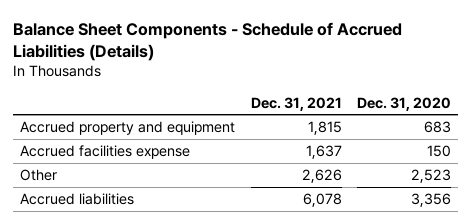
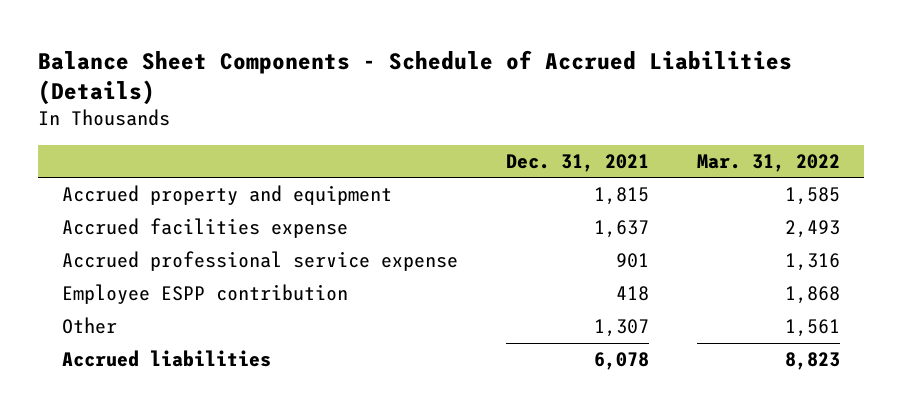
[356,96,451,111] Dec. 31, 2020 -> none
none -> [696,154,840,173] Mar. 31, 2022
none -> [62,251,459,272] Accrued professional service expense
none -> [62,284,349,305] Employee ESPP contribution
[301,169,342,184] 2,626 -> [593,319,649,338] 1,307

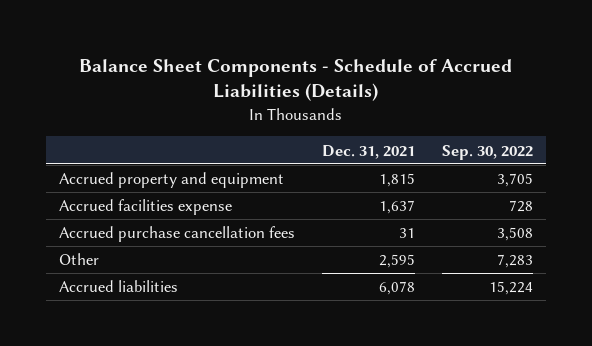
[696,154,840,173] Mar. 31, 2022 -> none
none -> [441,144,533,160] Sep. 30, 2022
[62,251,459,272] Accrued professional service expense -> none
[62,284,349,305] Employee ESPP contribution -> none
none -> [59,226,296,243] Accrued purchase cancellation fees
[593,319,649,338] 1,307 -> [379,254,416,269] 2,595

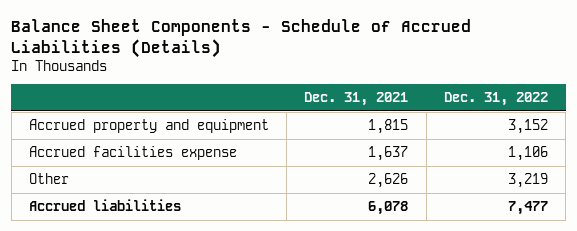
[441,144,533,160] Sep. 30, 2022 -> none
none -> [444,91,549,106] Dec. 31, 2022
[59,226,296,243] Accrued purchase cancellation fees -> none
[379,254,416,269] 2,595 -> [368,172,409,188] 2,626

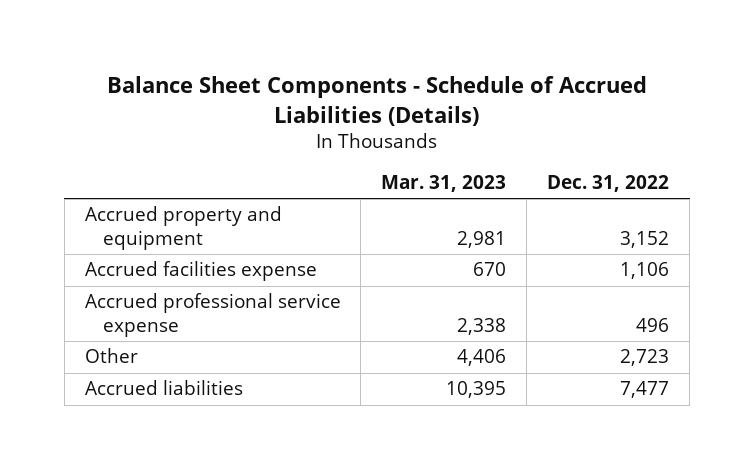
[304,91,409,106] Dec. 31, 2021 -> none
none -> [381,175,507,193] Mar. 31, 2023
none -> [84,293,341,338] Accrued professional service expense
[508,172,549,188] 3,219 -> [620,349,670,367] 2,723

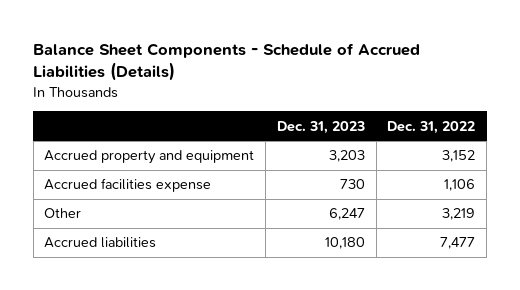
[381,175,507,193] Mar. 31, 2023 -> none
none -> [276,120,365,134] Dec. 31, 2023
[84,293,341,338] Accrued professional service expense -> none
[620,349,670,367] 2,723 -> [442,208,476,221] 3,219

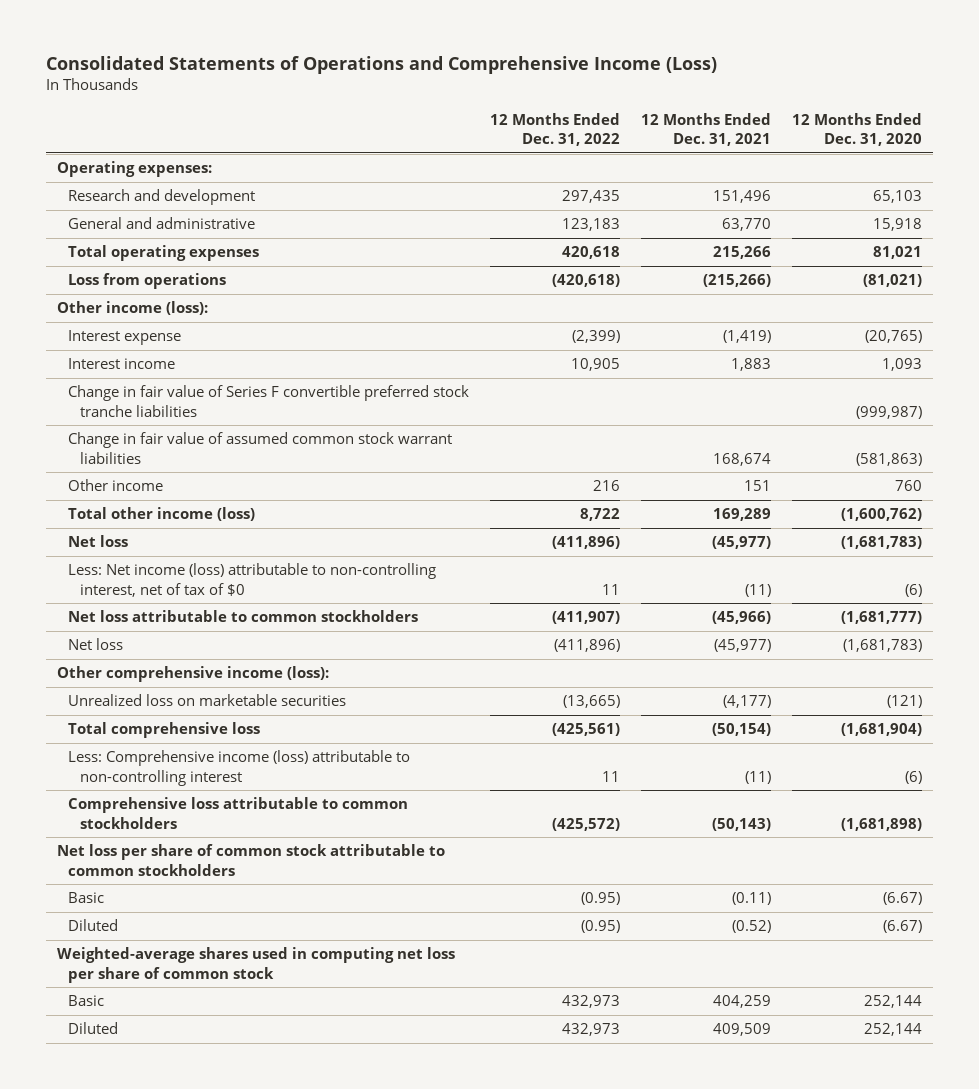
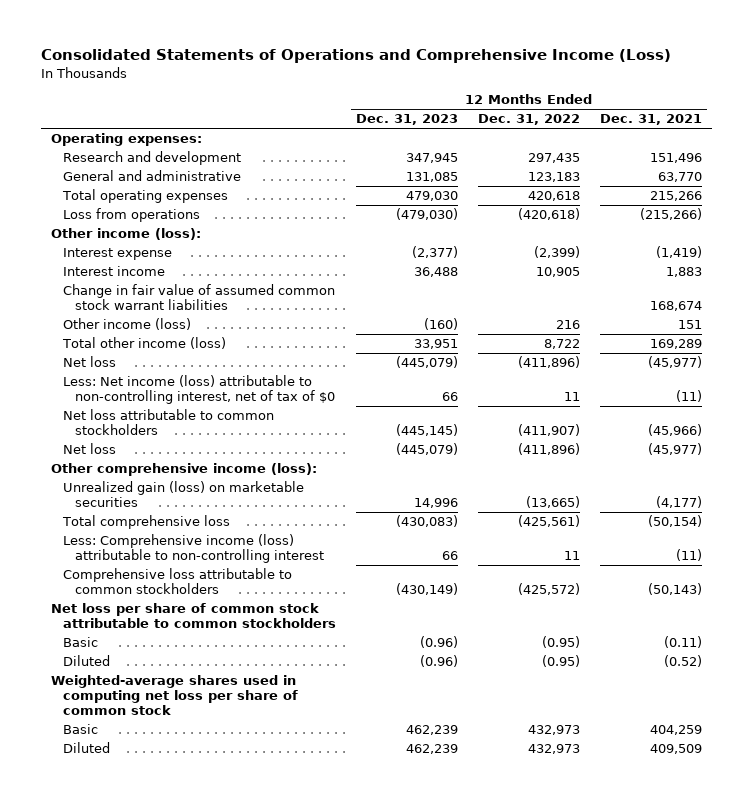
[792,112,923,147] 12 Months Ended Dec. 31, 2020 -> none
none -> [356,114,459,126] Dec. 31, 2023
[68,385,470,417] Change in fair value of Series F convertible preferred stock tranche liabilities -> none
[68,479,164,492] Other income -> [63,318,192,331] Other income (loss)
[68,694,347,707] Unrealized loss on marketable securities -> [63,481,305,507] Unrealized gain (loss) on marketable securities

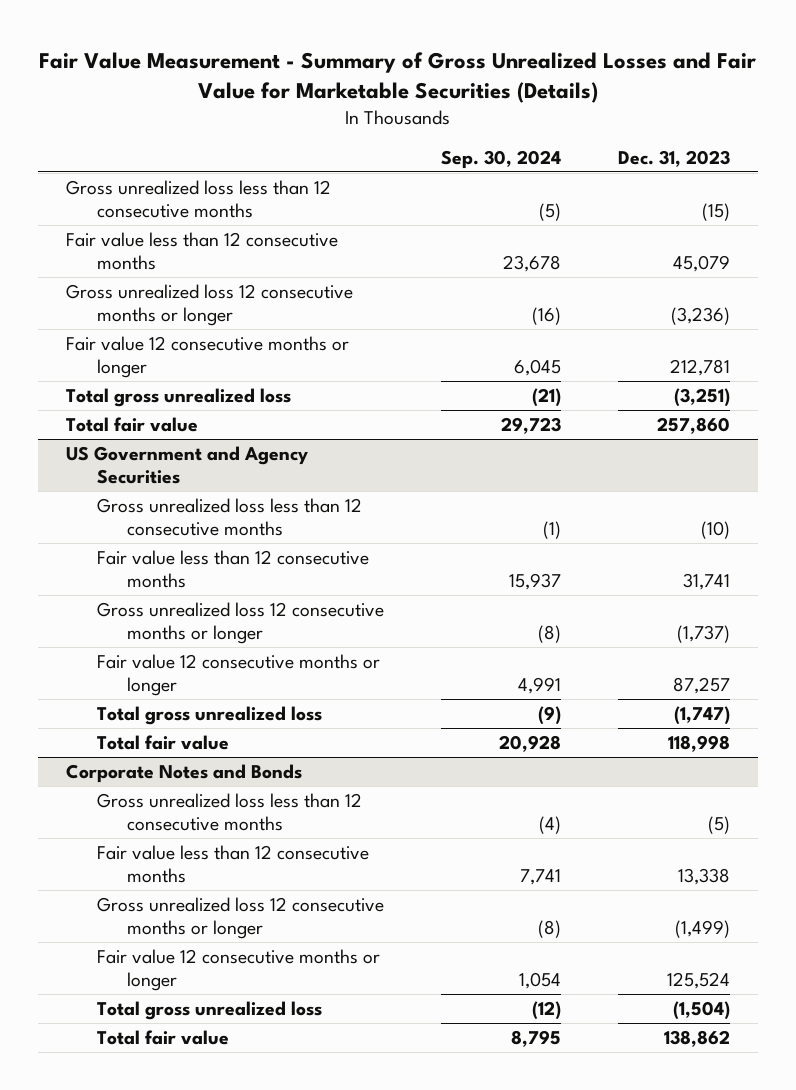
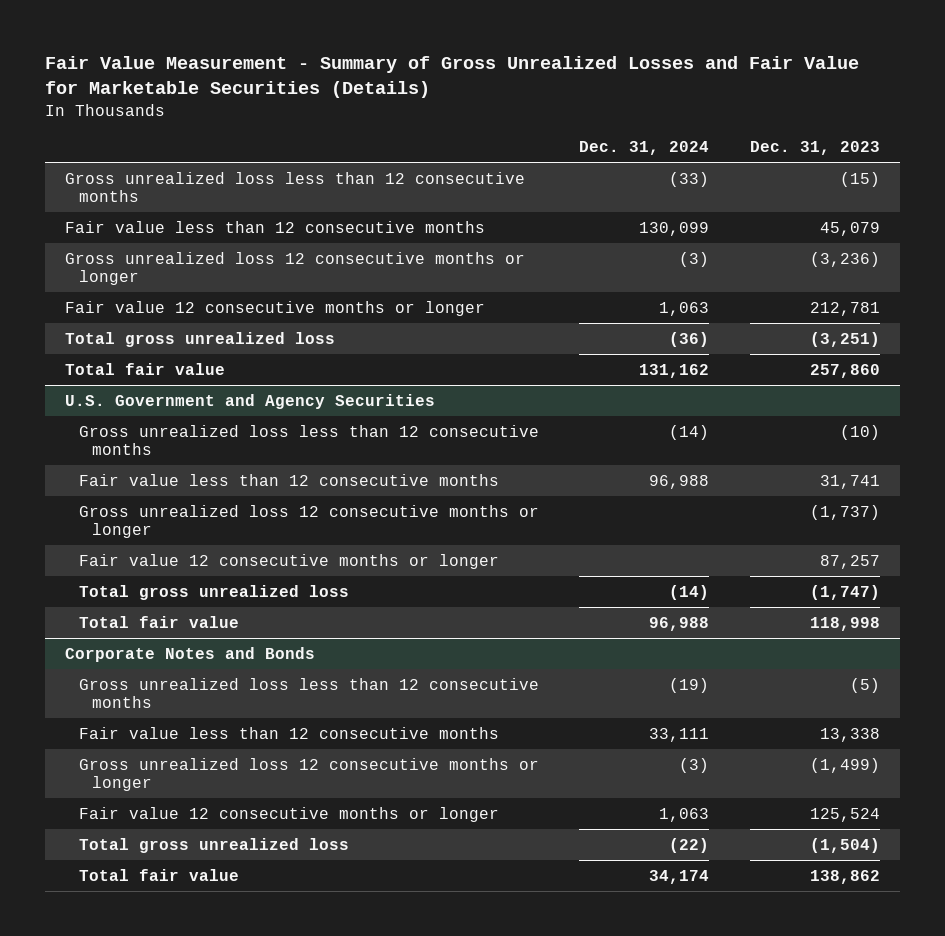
[440,149,561,169] Sep. 30, 2024 -> none
none -> [579,141,710,156] Dec. 31, 2024
[66,445,309,484] US Government and Agency Securities -> [65,393,436,409] U.S. Government and Agency Securities

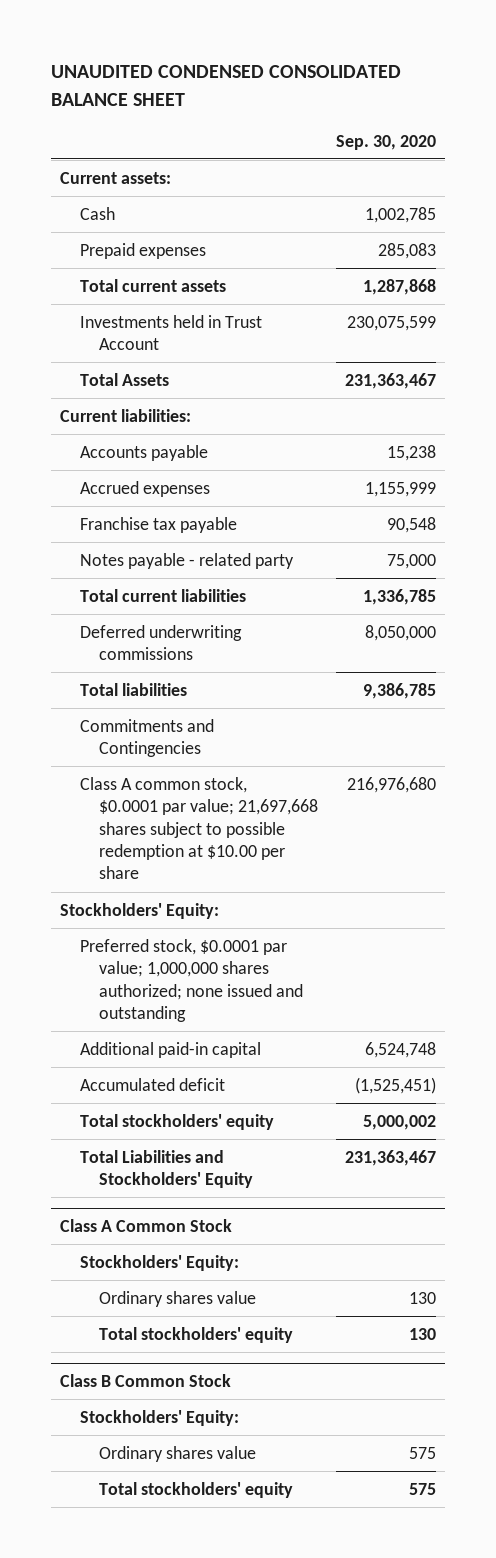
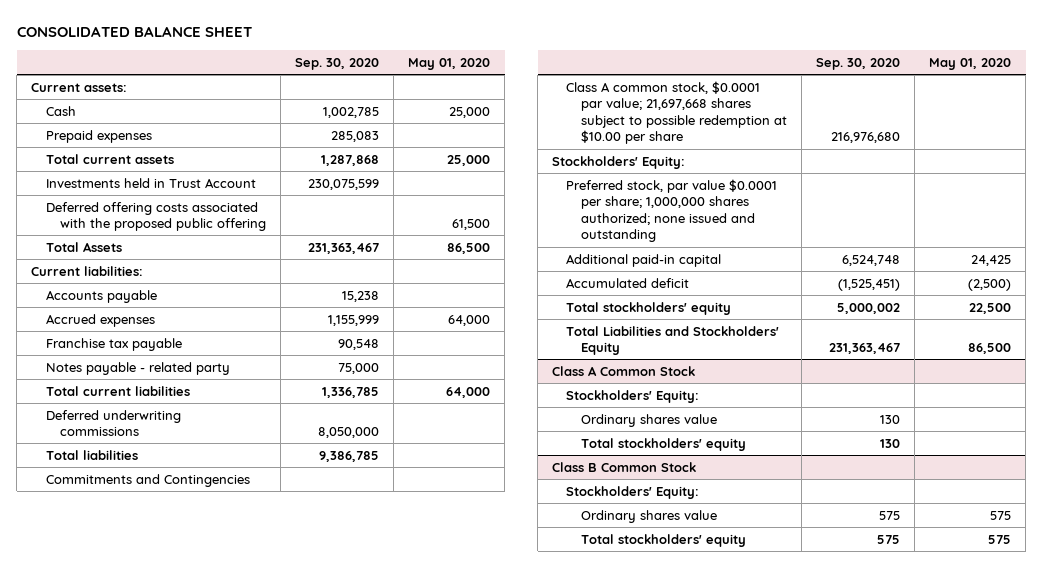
[51,65,402,106] UNAUDITED CONDENSED CONSOLIDATED BALANCE SHEET -> [16,26,252,38] CONSOLIDATED BALANCE SHEET
none -> [408,57,491,70] May 01, 2020
none -> [45,201,266,232] Deferred offering costs associated with the proposed public offering
[79,938,303,1023] Preferred stock, $0.0001 par value; 1,000,000 shares authorized; none issued and outstanding -> [566,178,778,243] Preferred stock, par value $0.0001 per share; 1,000,000 shares authorized; none issued and outstanding

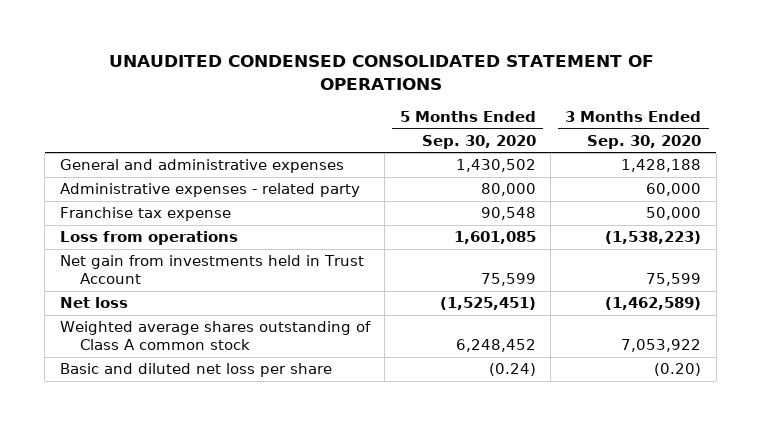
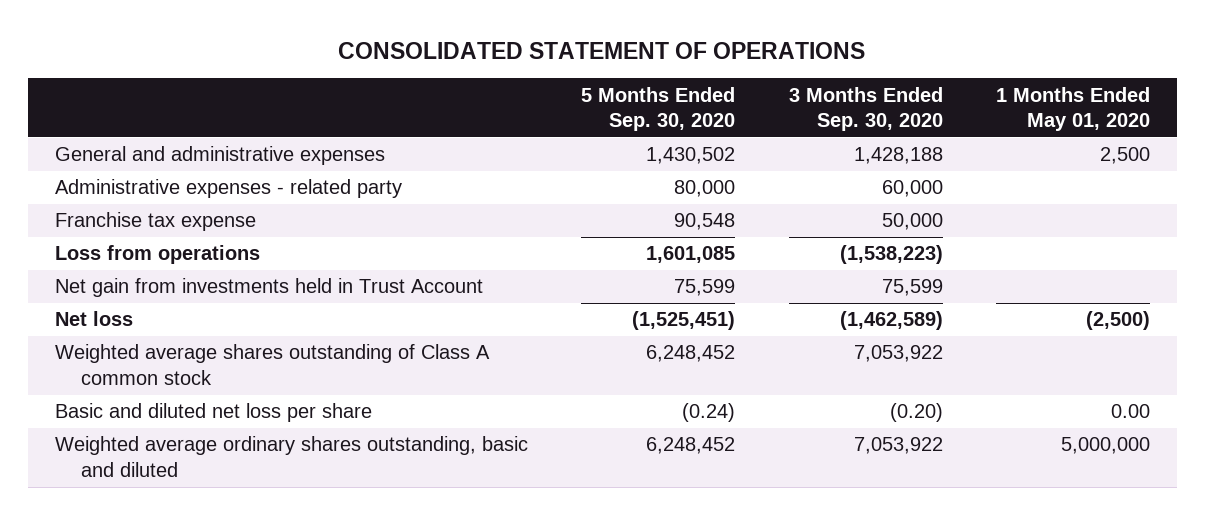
[108,55,654,90] UNAUDITED CONDENSED CONSOLIDATED STATEMENT OF OPERATIONS -> [338,41,866,59] CONSOLIDATED STATEMENT OF OPERATIONS
none -> [996,86,1151,132] 1 Months Ended May 01, 2020
none -> [54,436,528,477] Weighted average ordinary shares outstanding, basic and diluted

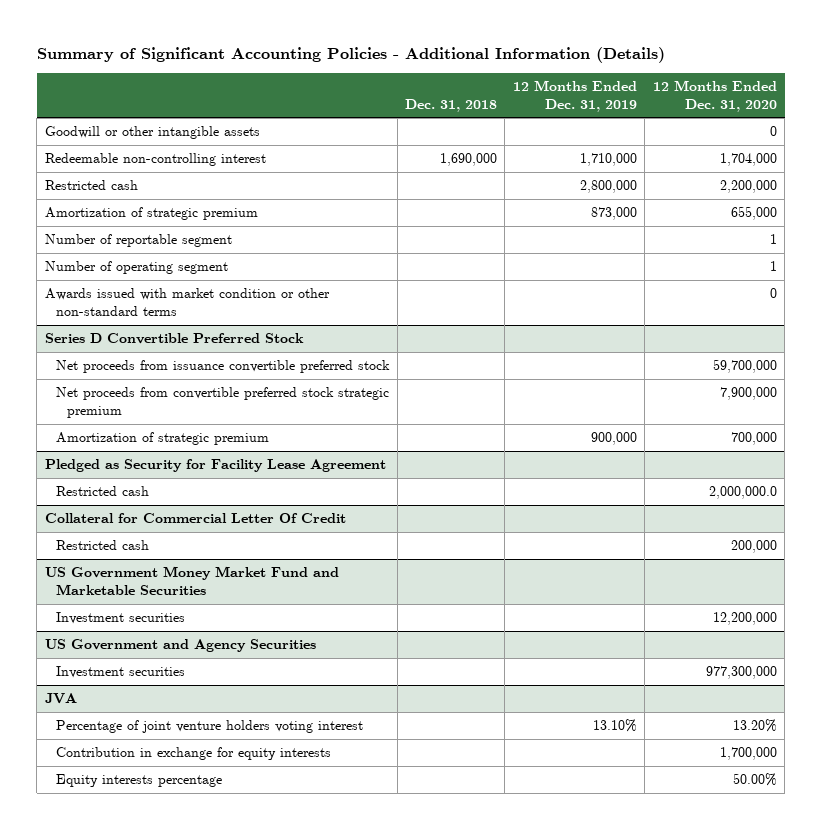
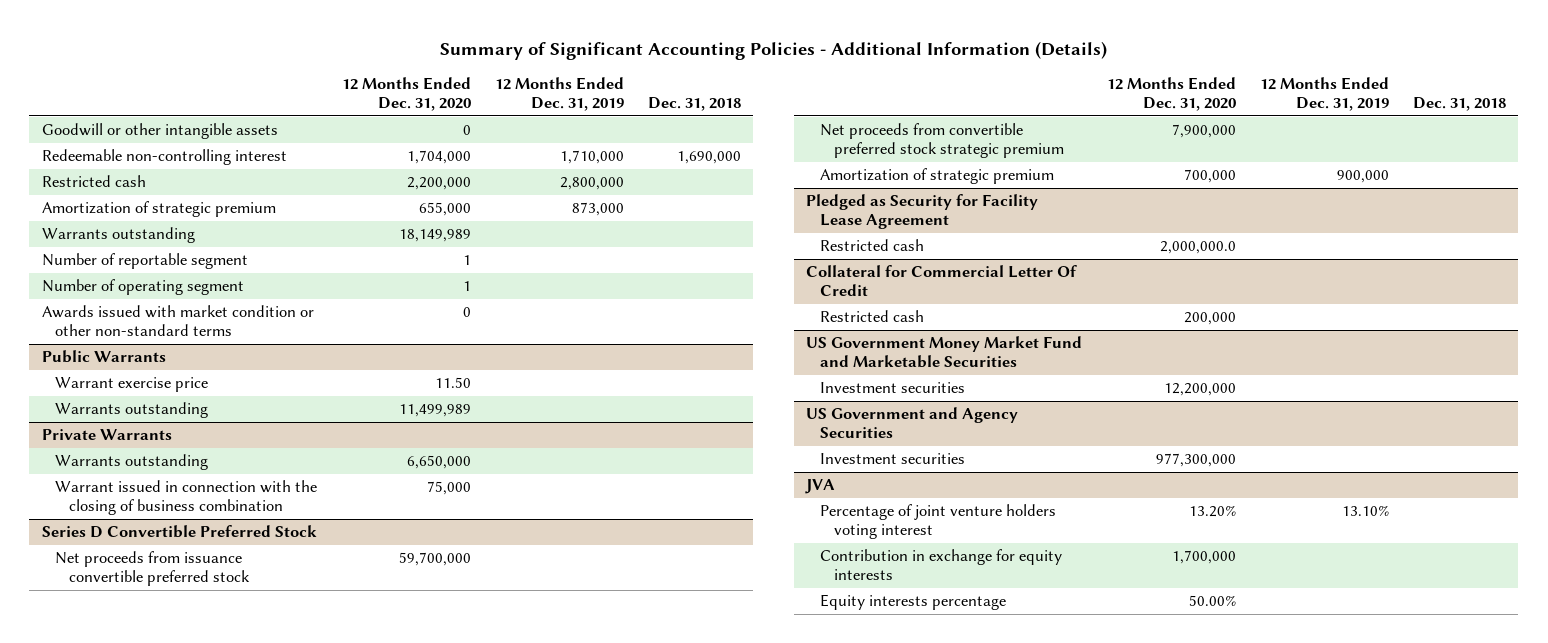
none -> [41,227,195,244] Warrants outstanding
none -> [41,350,166,364] Public Warrants
none -> [55,377,209,393] Warrant exercise price
none -> [55,402,209,419] Warrants outstanding
none -> [41,429,172,441] Private Warrants
none -> [55,454,209,471] Warrants outstanding
none -> [55,480,318,516] Warrant issued in connection with the closing of business combination

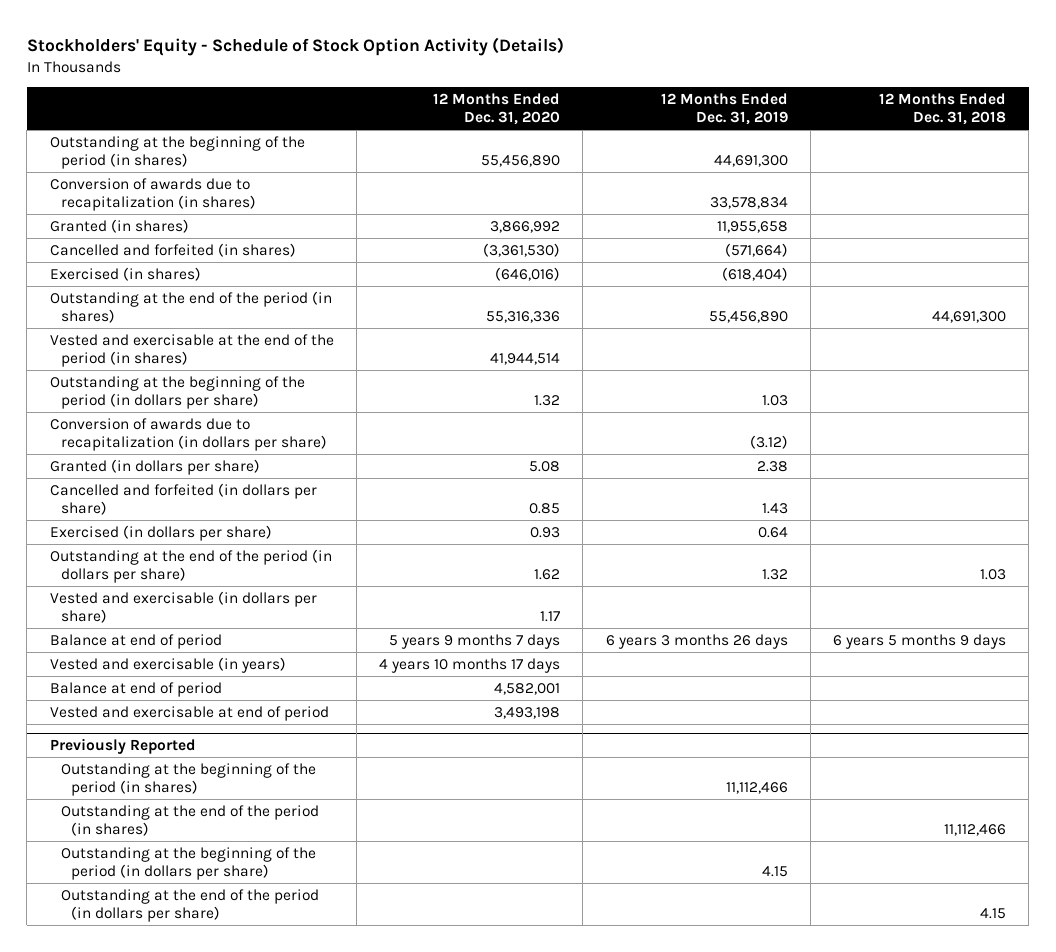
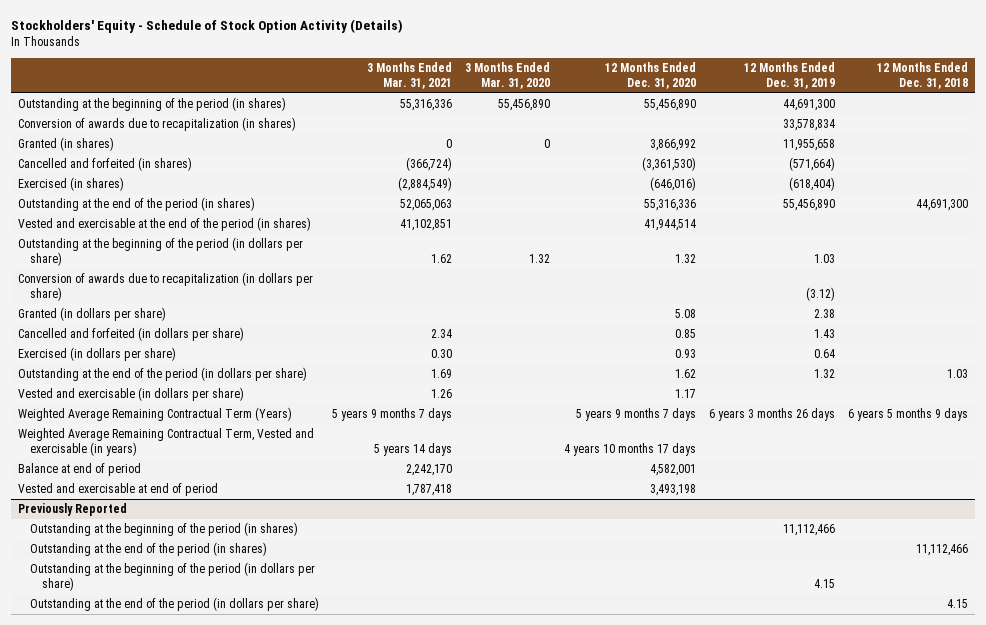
none -> [367,61,453,90] 3 Months Ended Mar. 31, 2021
none -> [465,61,551,90] 3 Months Ended Mar. 31, 2020
[49,633,222,649] Balance at end of period -> [17,407,292,422] Weighted Average Remaining Contractual Term (Years)
[49,656,286,673] Vested and exercisable (in years) -> [17,428,314,457] Weighted Average Remaining Contractual Term, Vested and exercisable (in years)

